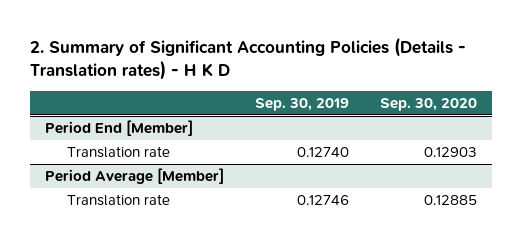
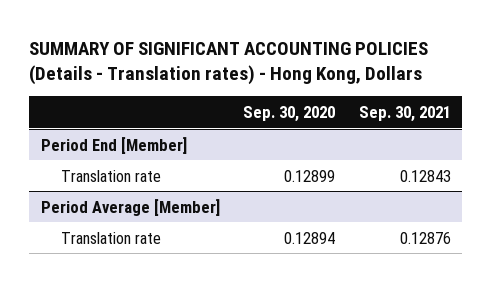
[30,37,467,81] 2. Summary of Significant Accounting Policies (Details - Translation rates) - H K D -> [29,41,429,86] SUMMARY OF SIGNIFICANT ACCOUNTING POLICIES (Details - Translation rates) - Hong Kong, Dollars
[255,97,350,111] Sep. 30, 2019 -> none
none -> [358,105,451,122] Sep. 30, 2021
[424,146,478,157] 0.12903 -> [284,169,336,182] 0.12899
[424,194,478,205] 0.12885 -> [284,231,336,244] 0.12894

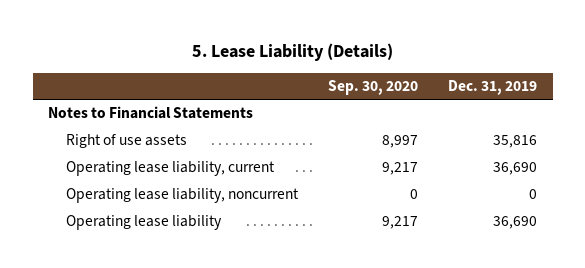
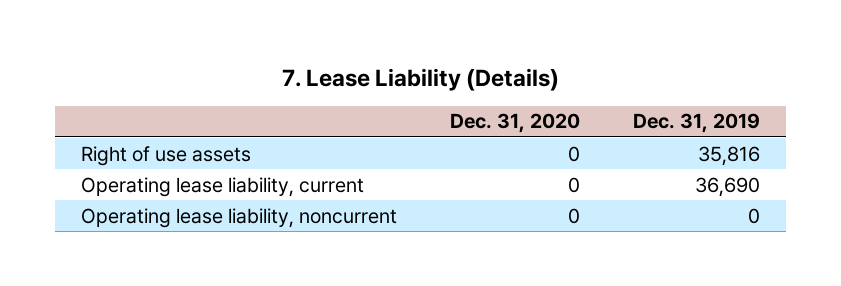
[191,43,393,62] 5. Lease Liability (Details) -> [281,67,559,91] 7. Lease Liability (Details)
[327,80,418,96] Sep. 30, 2020 -> none
none -> [450,113,581,134] Dec. 31, 2020
[47,106,253,120] Notes to Financial Statements -> none
[65,215,222,231] Operating lease liability -> none

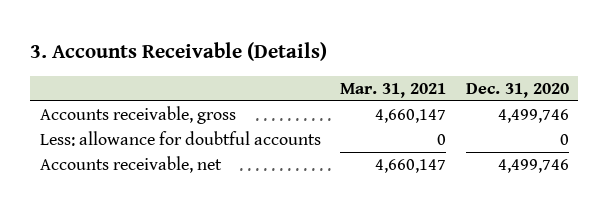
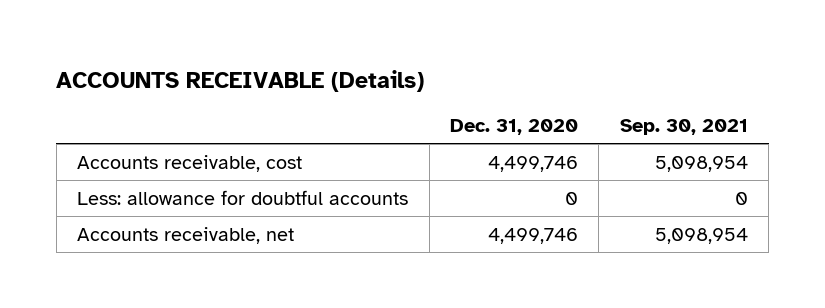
[30,41,328,61] 3. Accounts Receivable (Details) -> [56,69,425,92] ACCOUNTS RECEIVABLE (Details)
[340,82,447,98] Mar. 31, 2021 -> none
none -> [619,119,748,136] Sep. 30, 2021
[40,106,237,125] Accounts receivable, gross -> [77,154,303,172] Accounts receivable, cost

